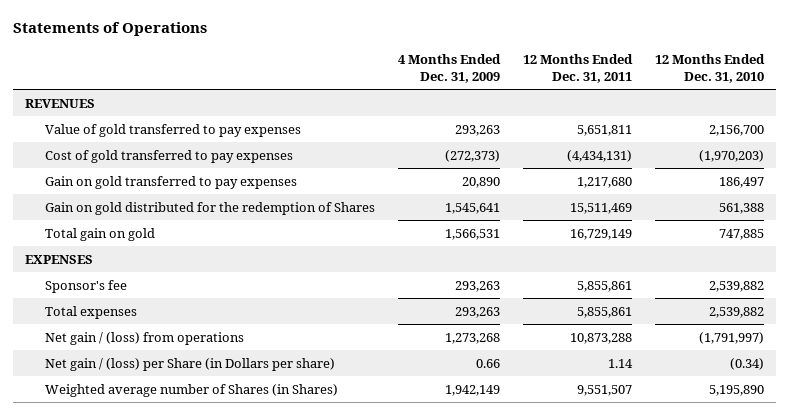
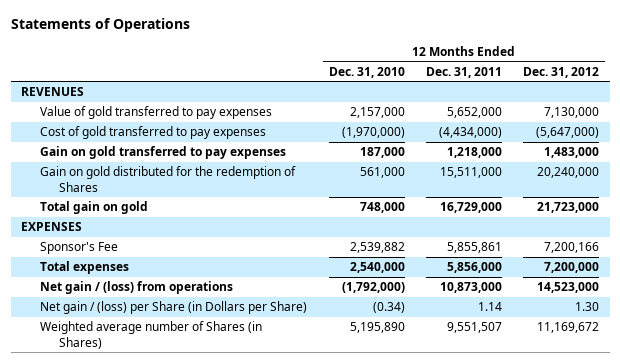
[398,54,502,83] 4 Months Ended Dec. 31, 2009 -> none
none -> [523,66,600,78] Dec. 31, 2012
[577,124,633,136] 5,651,811 -> [446,107,502,119] 5,652,000
[709,124,765,136] 2,156,700 -> [349,107,405,119] 2,157,000
[567,149,633,162] (4,434,131) -> [438,127,502,139] (4,434,000)
[699,149,765,162] (1,970,203) -> [341,127,405,139] (1,970,000)
[577,176,633,188] 1,217,680 -> [446,147,502,159] 1,218,000
[719,176,765,188] 186,497 -> [359,147,405,159] 187,000
[570,202,633,214] 15,511,469 -> [439,167,502,179] 15,511,000
[719,202,765,214] 561,388 -> [359,167,405,179] 561,000
[570,228,633,240] 16,729,149 -> [439,202,502,214] 16,729,000
[719,228,765,240] 747,885 -> [359,202,405,214] 748,000
[45,279,128,293] Sponsor's fee -> [40,242,119,255] Sponsor's Fee
[577,306,633,318] 5,855,861 -> [446,262,502,274] 5,856,000
[709,306,765,318] 2,539,882 -> [349,262,405,274] 2,540,000
[570,332,633,344] 10,873,288 -> [439,282,502,294] 10,873,000
[699,331,765,344] (1,791,997) -> [341,282,405,294] (1,792,000)
[45,357,336,371] Net gain / (loss) per Share (in Dollars per share) -> [40,301,308,315] Net gain / (loss) per Share (in Dollars per Share)

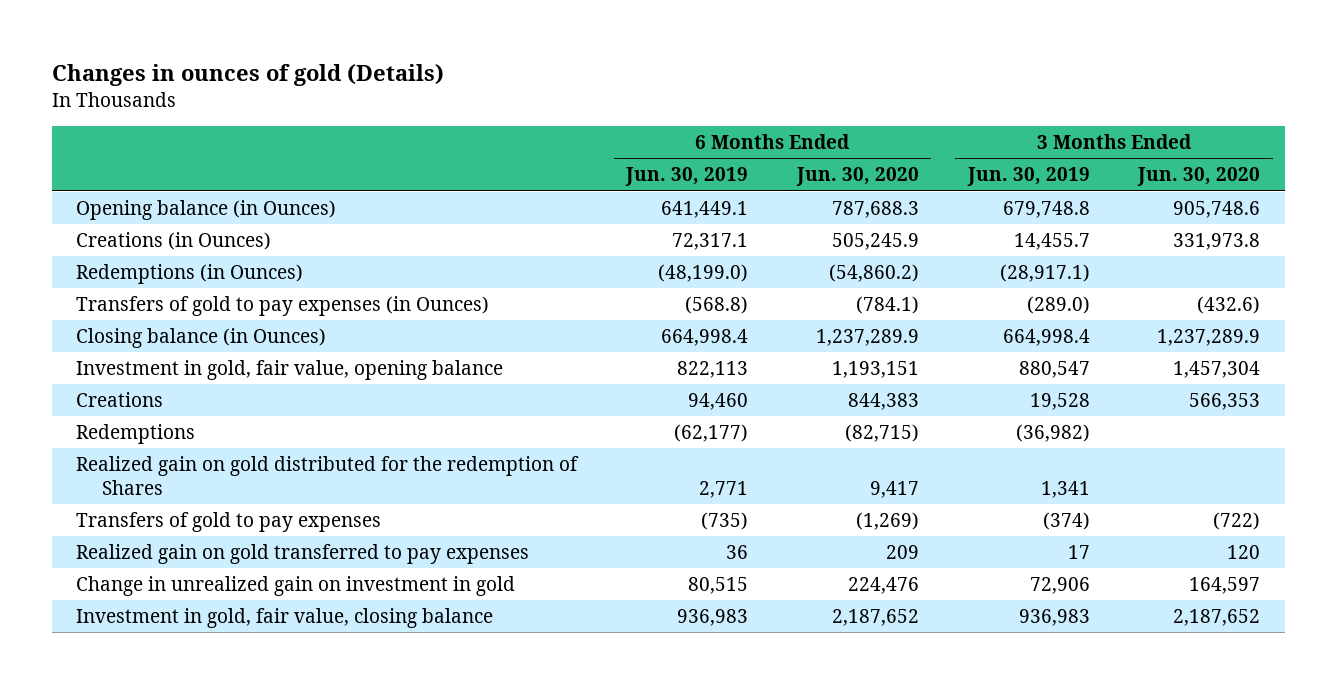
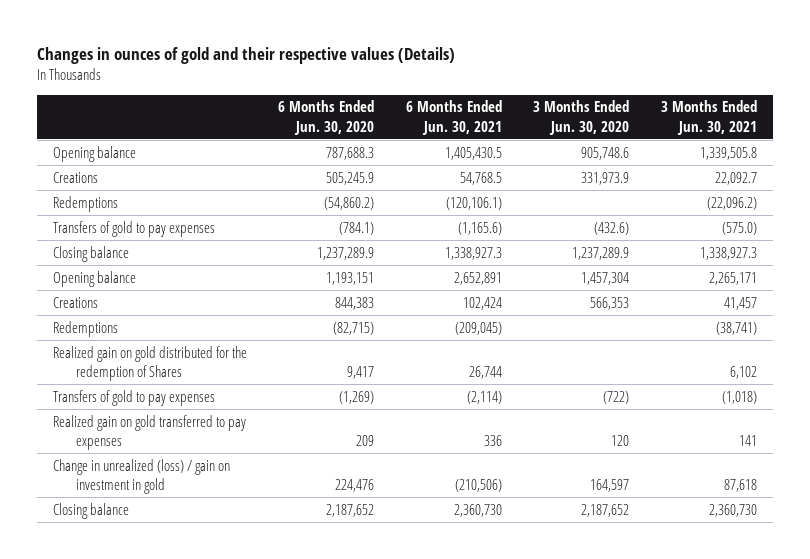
[51,64,444,87] Changes in ounces of gold (Details) -> [36,46,455,64] Changes in ounces of gold and their respective values (Details)
[625,167,749,187] Jun. 30, 2019 -> none
[966,167,1090,187] Jun. 30, 2019 -> none
none -> [405,100,502,135] 6 Months Ended Jun. 30, 2021
none -> [660,100,757,135] 3 Months Ended Jun. 30, 2021
[76,200,337,221] Opening balance (in Ounces) -> [52,145,136,162] Opening balance
[76,232,272,251] Creations (in Ounces) -> [52,171,98,183] Creations
[1173,233,1261,251] 331,973.8 -> [581,171,630,185] 331,973.9
[76,264,304,285] Redemptions (in Ounces) -> [52,195,118,212] Redemptions
[76,296,490,317] Transfers of gold to pay expenses (in Ounces) -> [52,220,215,237] Transfers of gold to pay expenses
[76,328,327,349] Closing balance (in Ounces) -> [52,245,129,262] Closing balance
[76,360,504,381] Investment in gold, fair value, opening balance -> [52,270,136,287] Opening balance
[76,576,516,597] Change in unrealized gain on investment in gold -> [52,458,230,495] Change in unrealized (loss) / gain on investment in gold
[76,608,494,629] Investment in gold, fair value, closing balance -> [52,502,129,519] Closing balance

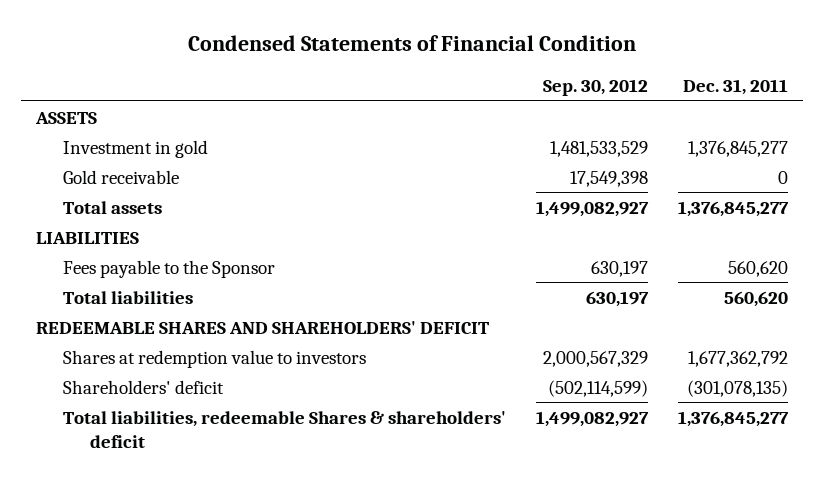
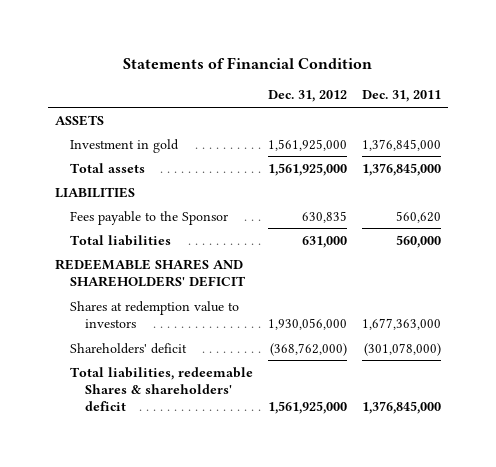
[188,35,637,52] Condensed Statements of Financial Condition -> [122,57,372,70] Statements of Financial Condition
[543,79,649,97] Sep. 30, 2012 -> none
none -> [268,90,348,103] Dec. 31, 2012
[63,169,180,184] Gold receivable -> none
[688,140,789,157] 1,376,845,277 -> [361,138,441,151] 1,376,845,000
[678,200,790,217] 1,376,845,277 -> [361,162,441,176] 1,376,845,000
[724,290,789,307] 560,620 -> [395,234,441,248] 560,000
[688,350,789,367] 1,677,362,792 -> [361,317,441,330] 1,677,363,000
[687,379,789,397] (301,078,135) -> [363,342,441,356] (301,078,000)
[678,410,790,427] 1,376,845,277 -> [361,401,441,415] 1,376,845,000

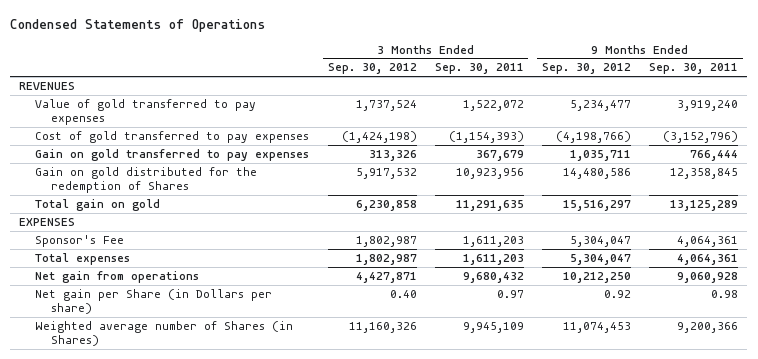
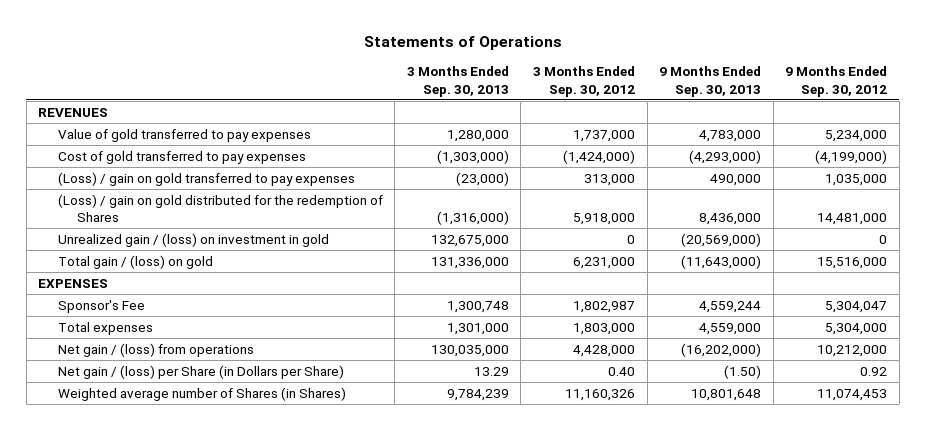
[10,18,266,32] Condensed Statements of Operations -> [363,36,562,51] Statements of Operations
[434,63,524,75] Sep. 30, 2011 -> none
[649,63,739,75] Sep. 30, 2011 -> none
none -> [406,66,509,97] 3 Months Ended Sep. 30, 2013
none -> [659,66,762,97] 9 Months Ended Sep. 30, 2013
[355,99,417,111] 1,737,524 -> [572,129,635,142] 1,737,000
[569,99,631,111] 5,234,477 -> [825,129,888,142] 5,234,000
[341,130,417,143] (1,424,198) -> [562,149,635,164] (1,424,000)
[555,130,631,143] (4,198,766) -> [815,149,888,164] (4,199,000)
[35,148,310,161] Gain on gold transferred to pay expenses -> [57,171,355,186] (Loss) / gain on gold transferred to pay expenses
[368,149,417,161] 313,326 -> [583,173,635,186] 313,000
[569,149,631,161] 1,035,711 -> [825,173,888,186] 1,035,000
[35,166,258,194] Gain on gold distributed for the redemption of Shares -> [57,193,383,222] (Loss) / gain on gold distributed for the redemption of Shares
[355,167,417,179] 5,917,532 -> [572,212,635,225] 5,918,000
[562,167,631,179] 14,480,586 -> [817,212,888,225] 14,481,000
none -> [57,232,329,247] Unrealized gain / (loss) on investment in gold
[35,198,161,211] Total gain on gold -> [57,254,213,269] Total gain / (loss) on gold
[355,199,417,211] 6,230,858 -> [572,256,635,269] 6,231,000
[562,199,631,211] 15,516,297 -> [817,256,888,269] 15,516,000
[355,253,417,265] 1,802,987 -> [572,322,635,335] 1,803,000
[569,253,631,265] 5,304,047 -> [825,322,888,335] 5,304,000
[35,270,200,283] Net gain from operations -> [57,342,254,357] Net gain / (loss) from operations
[355,271,417,283] 4,427,871 -> [572,344,635,357] 4,428,000
[562,271,631,283] 10,212,250 -> [817,344,888,357] 10,212,000
[35,288,273,315] Net gain per Share (in Dollars per share) -> [57,364,344,379] Net gain / (loss) per Share (in Dollars per Share)

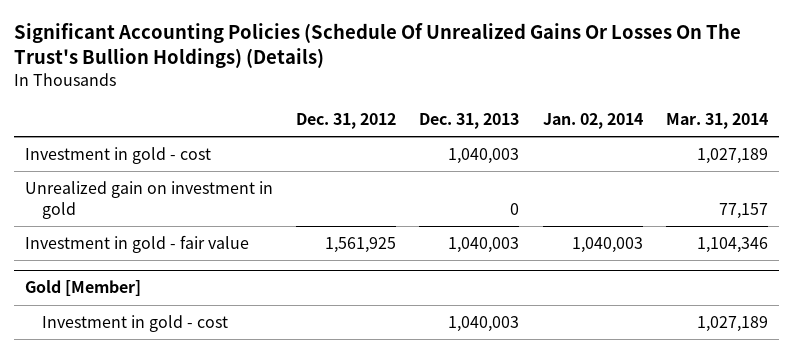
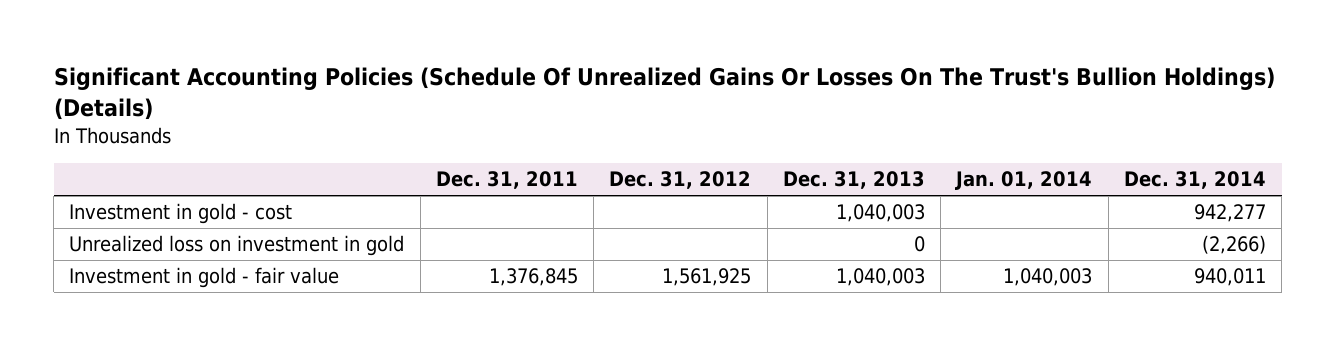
[542,113,643,130] Jan. 02, 2014 -> none
[665,113,768,130] Mar. 31, 2014 -> none
none -> [435,171,578,190] Dec. 31, 2011
none -> [955,171,1093,191] Jan. 01, 2014
none -> [1123,171,1266,190] Dec. 31, 2014
[25,180,274,219] Unrealized gain on investment in gold -> [69,235,405,257] Unrealized loss on investment in gold
[25,280,142,297] Gold [Member] -> none
[41,314,228,332] Investment in gold - cost -> none

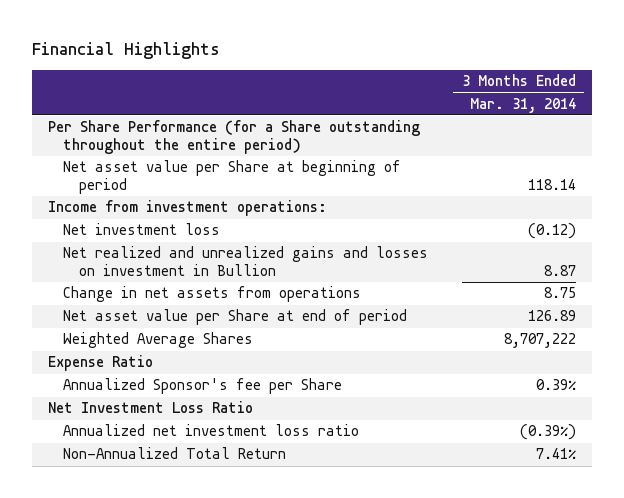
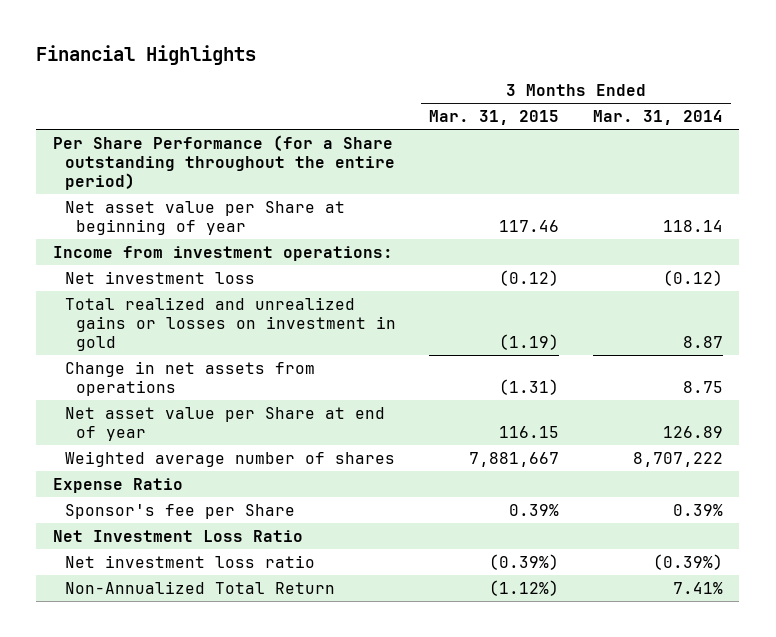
none -> [429,110,560,126] Mar. 31, 2015
[63,160,402,194] Net asset value per Share at beginning of period -> [64,200,345,235] Net asset value per Share at beginning of year
[63,246,429,276] Net realized and unrealized gains and losses on investment in Bullion -> [64,296,397,351] Total realized and unrealized gains or losses on investment in gold
[63,309,408,326] Net asset value per Share at end of period -> [64,406,385,441] Net asset value per Share at end of year
[63,332,254,349] Weighted Average Shares -> [64,450,395,467] Weighted average number of shares
[63,378,343,395] Annualized Sponsor's fee per Share -> [64,503,295,519] Sponsor's fee per Share
[63,424,360,437] Annualized net investment loss ratio -> [64,554,315,568] Net investment loss ratio

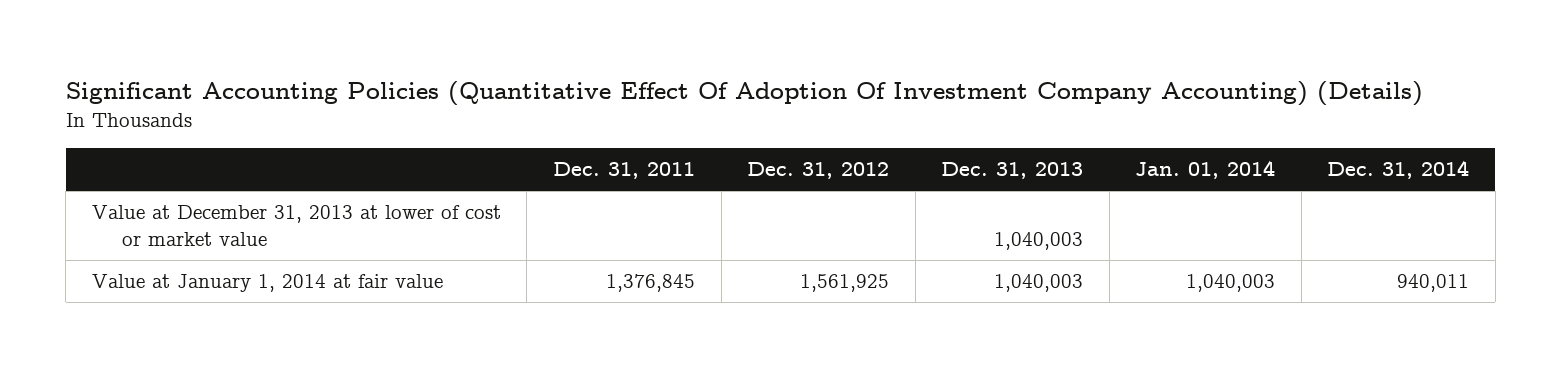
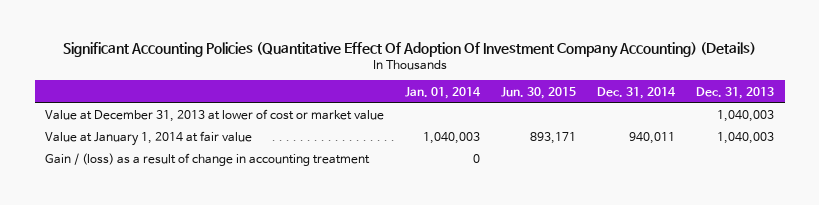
[553,162,696,180] Dec. 31, 2011 -> none
[747,162,890,180] Dec. 31, 2012 -> none
none -> [501,86,577,99] Jun. 30, 2015
none -> [45,153,371,167] Gain / (loss) as a result of change in accounting treatment

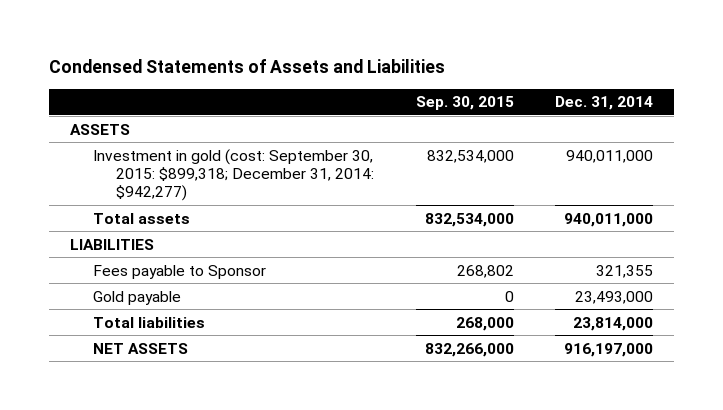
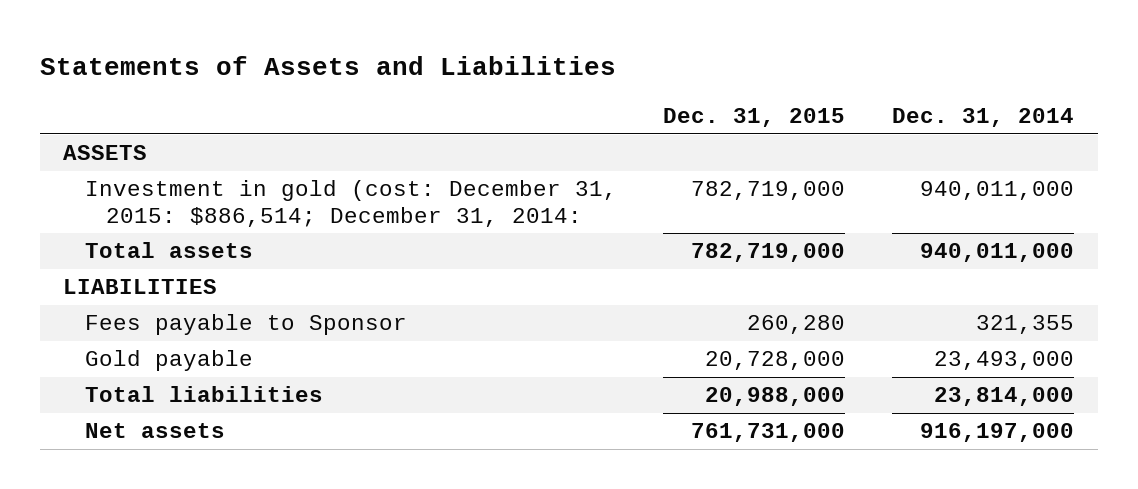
[49,59,446,74] Condensed Statements of Assets and Liabilities -> [39,56,616,76] Statements of Assets and Liabilities
[415,96,514,111] Sep. 30, 2015 -> none
none -> [663,108,846,128] Dec. 31, 2015
[93,148,375,202] Investment in gold (cost: September 30, 2015: $899,318; December 31, 2014: $942,277) -> [84,180,617,228] Investment in gold (cost: December 31, 2015: $886,514; December 31, 2014:
[93,342,189,354] NET ASSETS -> [84,423,225,439] Net assets

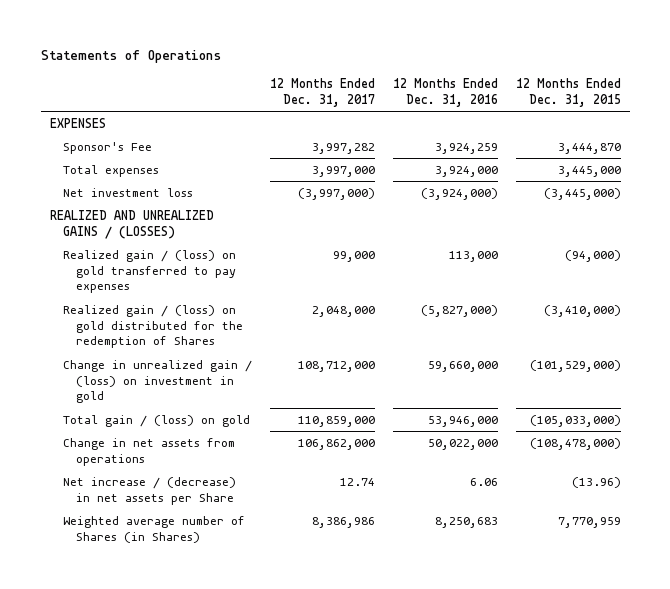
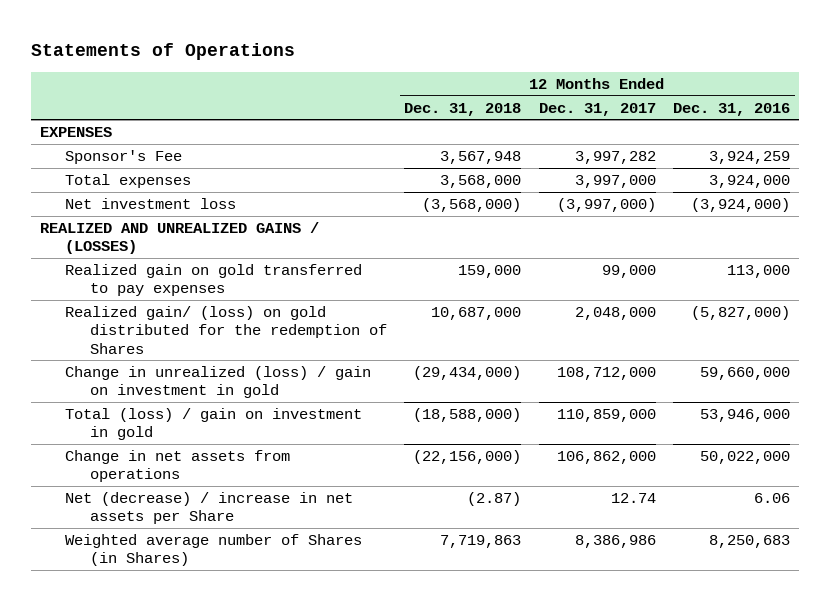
[515,78,621,107] 12 Months Ended Dec. 31, 2015 -> none
none -> [404,102,522,116] Dec. 31, 2018
[62,249,237,294] Realized gain / (loss) on gold transferred to pay expenses -> [64,264,362,297] Realized gain on gold transferred to pay expenses
[62,304,244,349] Realized gain / (loss) on gold distributed for the redemption of Shares -> [64,306,387,354] Realized gain/ (loss) on gold distributed for the redemption of Shares
[62,359,252,404] Change in unrealized gain / (loss) on investment in gold -> [64,366,371,399] Change in unrealized (loss) / gain on investment in gold
[62,414,250,427] Total gain / (loss) on gold -> [64,408,362,441] Total (loss) / gain on investment in gold
[62,476,236,505] Net increase / (decrease) in net assets per Share -> [64,492,353,525] Net (decrease) / increase in net assets per Share

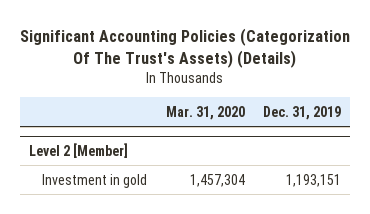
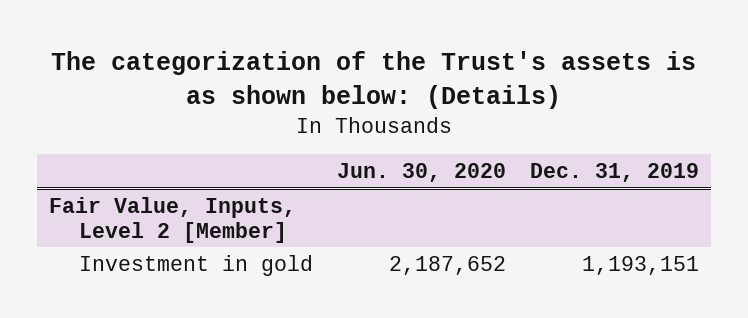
[20,27,351,68] Significant Accounting Policies (Categorization Of The Trust's Assets) (Details) -> [50,51,696,109] The categorization of the Trust's assets is as shown below: (Details)
[165,105,245,120] Mar. 31, 2020 -> none
none -> [336,163,506,183] Jun. 30, 2020
[29,142,129,158] Level 2 [Member] -> [48,196,296,243] Fair Value, Inputs, Level 2 [Member]

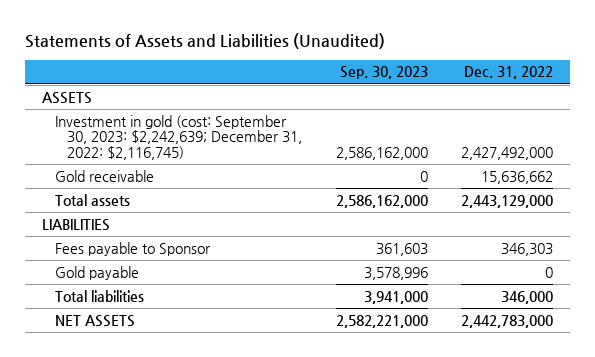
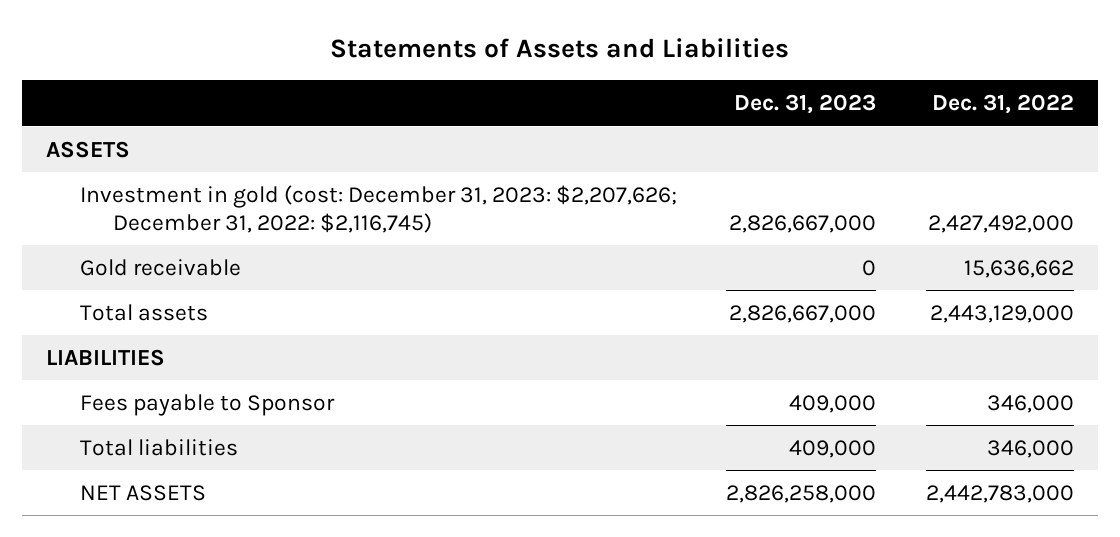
[25,33,386,50] Statements of Assets and Liabilities (Unaudited) -> [329,38,789,59] Statements of Assets and Liabilities
[339,66,428,80] Sep. 30, 2023 -> none
none -> [734,94,877,115] Dec. 31, 2023
[54,114,302,160] Investment in gold (cost: September 30, 2023: $2,242,639; December 31, 2022: $2,116,745) -> [79,184,677,233] Investment in gold (cost: December 31, 2023: $2,207,626; December 31, 2022: $2,116,745)
[54,265,139,280] Gold payable -> none
[501,242,554,256] 346,303 -> [986,394,1074,413] 346,000

